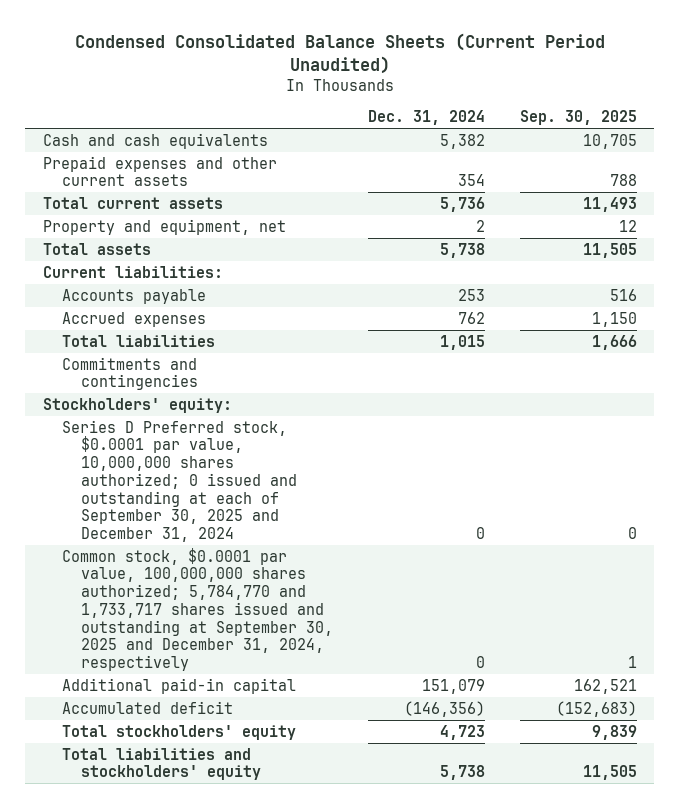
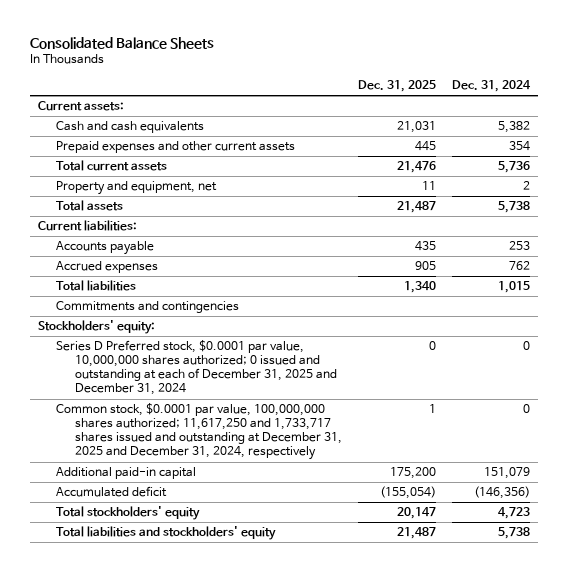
[74,32,605,74] Condensed Consolidated Balance Sheets (Current Period Unaudited) -> [29,36,214,49] Consolidated Balance Sheets
[519,110,637,126] Sep. 30, 2025 -> none
none -> [357,80,436,93] Dec. 31, 2025
none -> [37,101,124,112] Current assets:
[61,419,297,542] Series D Preferred stock, $0.0001 par value, 10,000,000 shares authorized; 0 issued and outstanding at each of September 30, 2025 and December 31, 2024 -> [56,340,337,396] Series D Preferred stock, $0.0001 par value, 10,000,000 shares authorized; 0 issued and outstanding at each of December 31, 2025 and December 31, 2024
[61,547,333,671] Common stock, $0.0001 par value, 100,000,000 shares authorized; 5,784,770 and 1,733,717 shares issued and outstanding at September 30, 2025 and December 31, 2024, respectively -> [56,403,342,461] Common stock, $0.0001 par value, 100,000,000 shares authorized; 11,617,250 and 1,733,717 shares issued and outstanding at December 31, 2025 and December 31, 2024, respectively

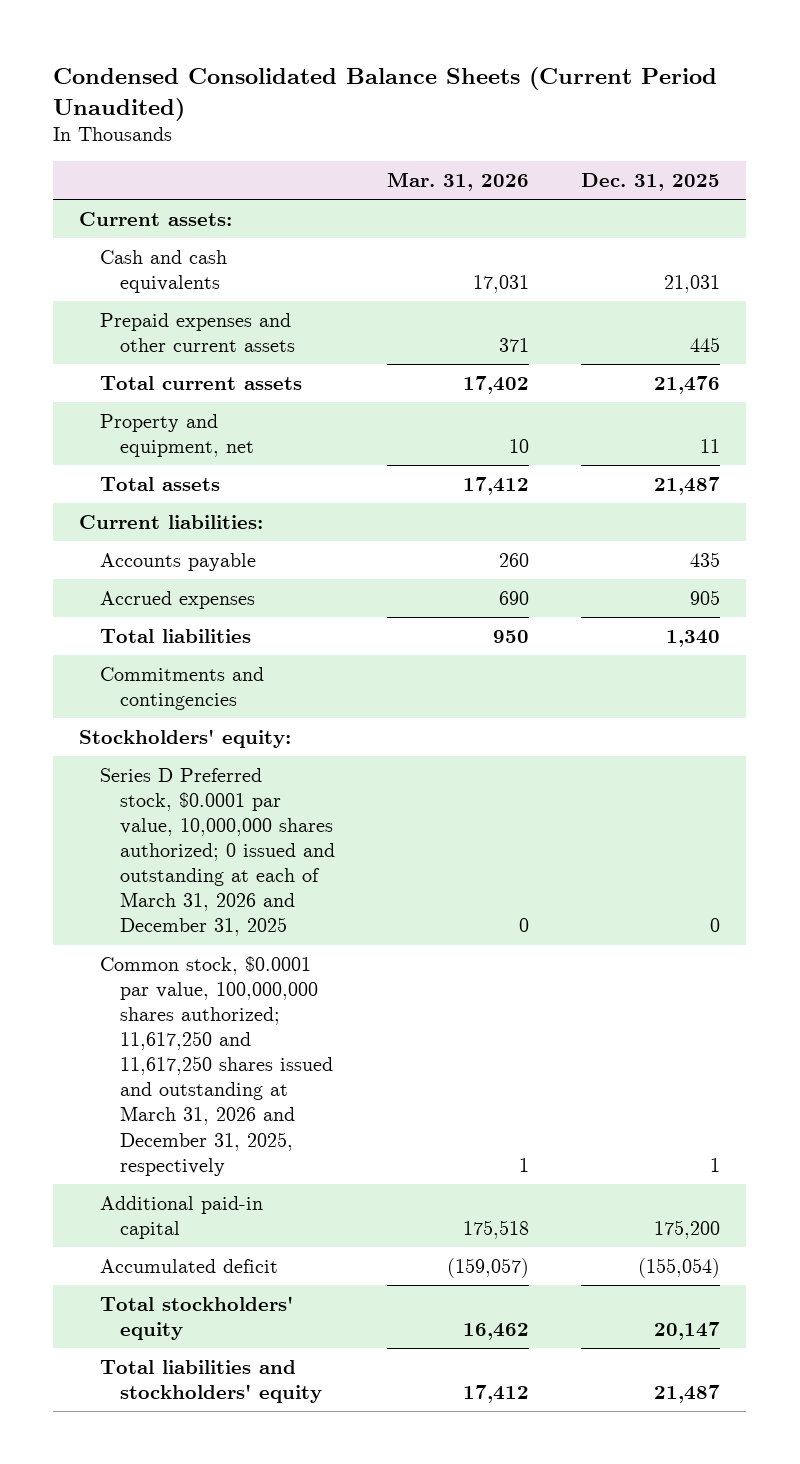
[29,36,214,49] Consolidated Balance Sheets -> [53,67,718,121] Condensed Consolidated Balance Sheets (Current Period Unaudited)
[451,80,531,93] Dec. 31, 2024 -> none
none -> [387,171,530,191] Mar. 31, 2026
[56,340,337,396] Series D Preferred stock, $0.0001 par value, 10,000,000 shares authorized; 0 issued and outstanding at each of December 31, 2025 and December 31, 2024 -> [99,767,336,937] Series D Preferred stock, $0.0001 par value, 10,000,000 shares authorized; 0 issued and outstanding at each of March 31, 2026 and December 31, 2025
[56,403,342,461] Common stock, $0.0001 par value, 100,000,000 shares authorized; 11,617,250 and 1,733,717 shares issued and outstanding at December 31, 2025 and December 31, 2024, respectively -> [99,955,334,1176] Common stock, $0.0001 par value, 100,000,000 shares authorized; 11,617,250 and 11,617,250 shares issued and outstanding at March 31, 2026 and December 31, 2025, respectively

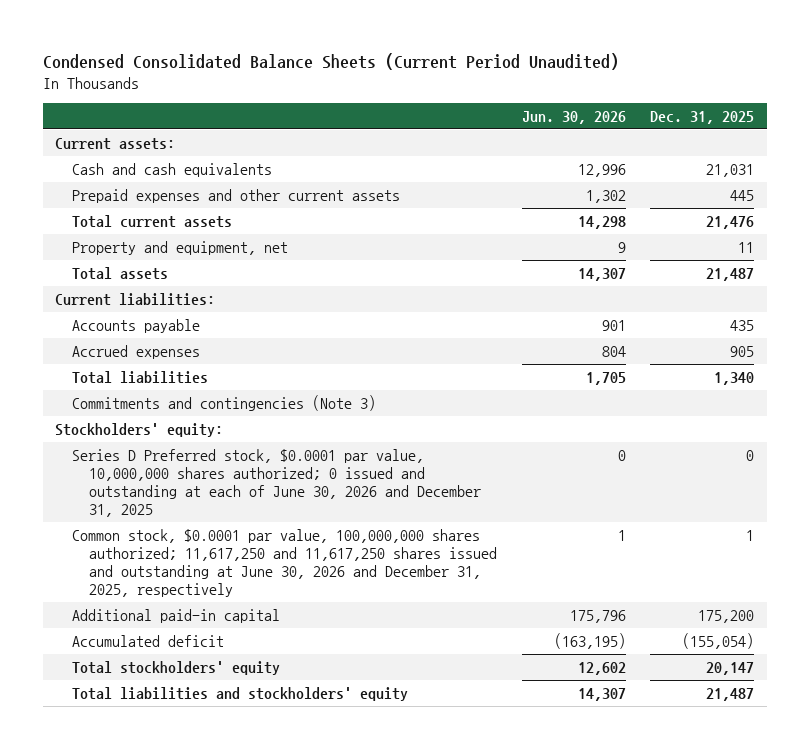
[387,171,530,191] Mar. 31, 2026 -> none
none -> [521,111,626,125] Jun. 30, 2026
[99,666,264,710] Commitments and contingencies -> [71,394,376,411] Commitments and contingencies (Note 3)
[99,767,336,937] Series D Preferred stock, $0.0001 par value, 10,000,000 shares authorized; 0 issued and outstanding at each of March 31, 2026 and December 31, 2025 -> [71,448,481,517] Series D Preferred stock, $0.0001 par value, 10,000,000 shares authorized; 0 issued and outstanding at each of June 30, 2026 and December 31, 2025
[99,955,334,1176] Common stock, $0.0001 par value, 100,000,000 shares authorized; 11,617,250 and 11,617,250 shares issued and outstanding at March 31, 2026 and December 31, 2025, respectively -> [71,528,497,597] Common stock, $0.0001 par value, 100,000,000 shares authorized; 11,617,250 and 11,617,250 shares issued and outstanding at June 30, 2026 and December 31, 2025, respectively

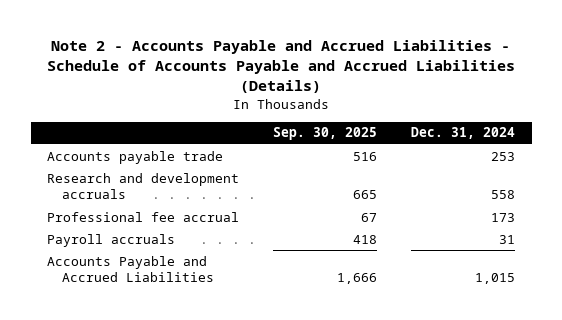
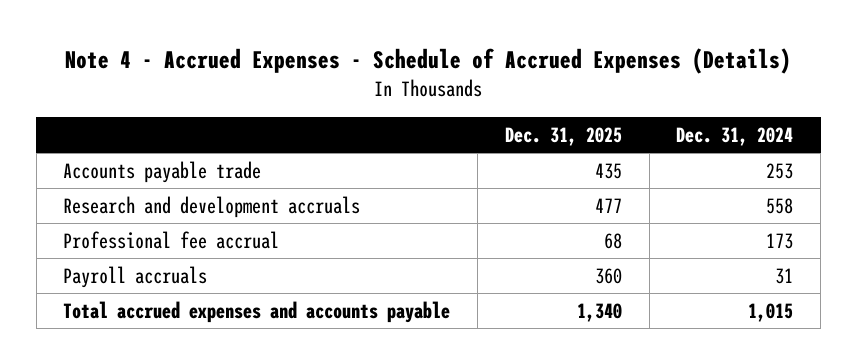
[47,39,516,94] Note 2 - Accounts Payable and Accrued Liabilities - Schedule of Accounts Payable and Accrued Liabilities (Details) -> [65,48,792,75] Note 4 - Accrued Expenses - Schedule of Accrued Expenses (Details)
[273,127,378,141] Sep. 30, 2025 -> none
none -> [504,126,622,146] Dec. 31, 2025
[47,255,214,283] Accounts Payable and Accrued Liabilities -> [63,300,451,323] Total accrued expenses and accounts payable

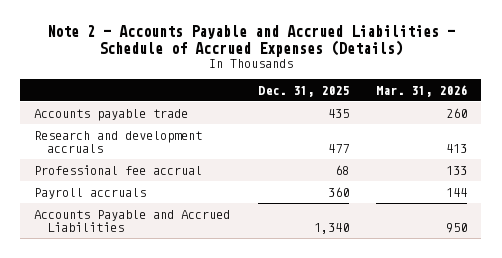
[65,48,792,75] Note 4 - Accrued Expenses - Schedule of Accrued Expenses (Details) -> [46,25,455,57] Note 2 - Accounts Payable and Accrued Liabilities - Schedule of Accrued Expenses (Details)
[676,126,794,146] Dec. 31, 2024 -> none
none -> [376,84,468,97] Mar. 31, 2026
[63,300,451,323] Total accrued expenses and accounts payable -> [34,209,231,233] Accounts Payable and Accrued Liabilities

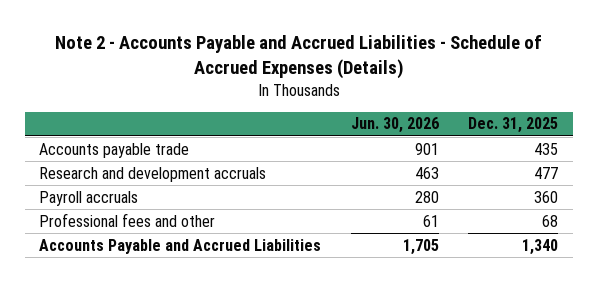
[376,84,468,97] Mar. 31, 2026 -> none
none -> [350,117,439,134] Jun. 30, 2026
[34,164,203,175] Professional fee accrual -> none
none -> [39,212,216,227] Professional fees and other

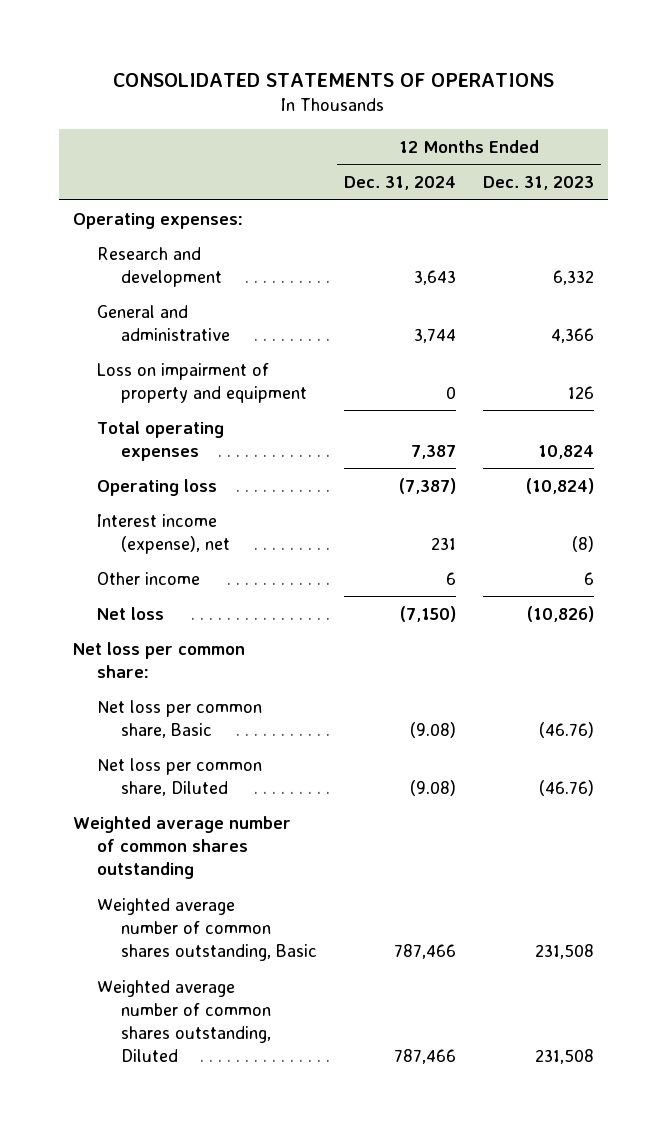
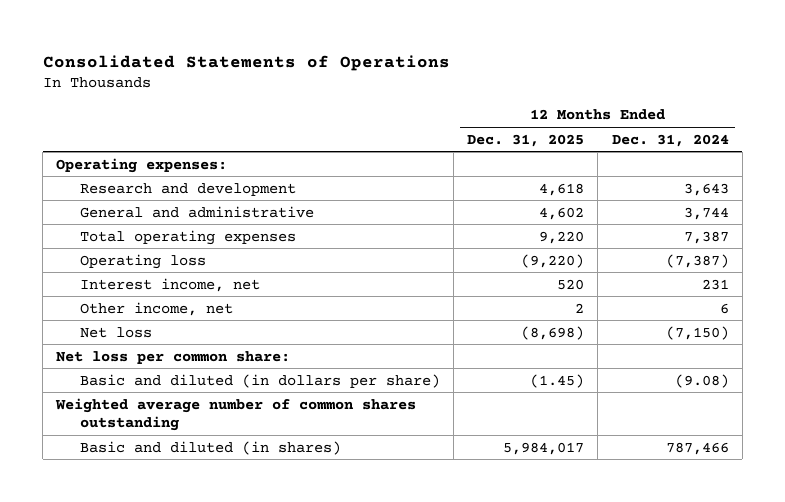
[113,73,555,88] CONSOLIDATED STATEMENTS OF OPERATIONS -> [42,54,450,71] Consolidated Statements of Operations
[482,176,594,191] Dec. 31, 2023 -> none
none -> [467,133,585,147] Dec. 31, 2025
[96,362,307,403] Loss on impairment of property and equipment -> none
[96,513,230,554] Interest income (expense), net -> [79,277,260,292] Interest income, net
[96,571,200,585] Other income -> [79,301,233,316] Other income, net
[96,757,262,796] Net loss per common share, Diluted -> none
[96,699,262,738] Net loss per common share, Basic -> [79,373,440,388] Basic and diluted (in dollars per share)
[96,979,271,1063] Weighted average number of common shares outstanding, Diluted -> none
[96,897,317,961] Weighted average number of common shares outstanding, Basic -> [79,440,341,455] Basic and diluted (in shares)

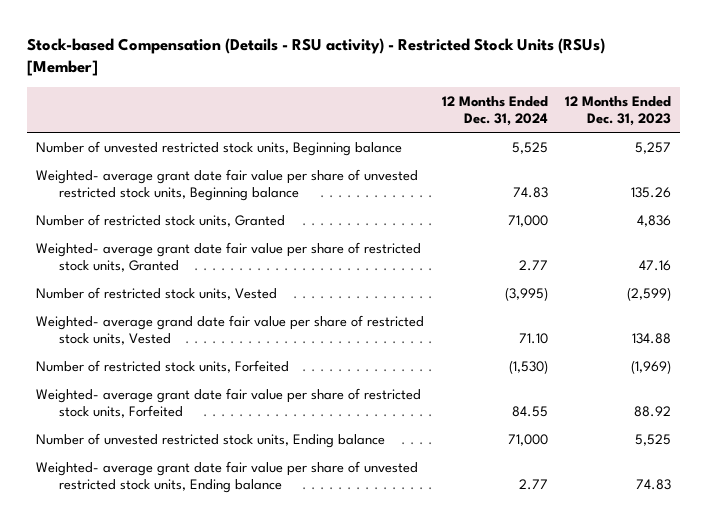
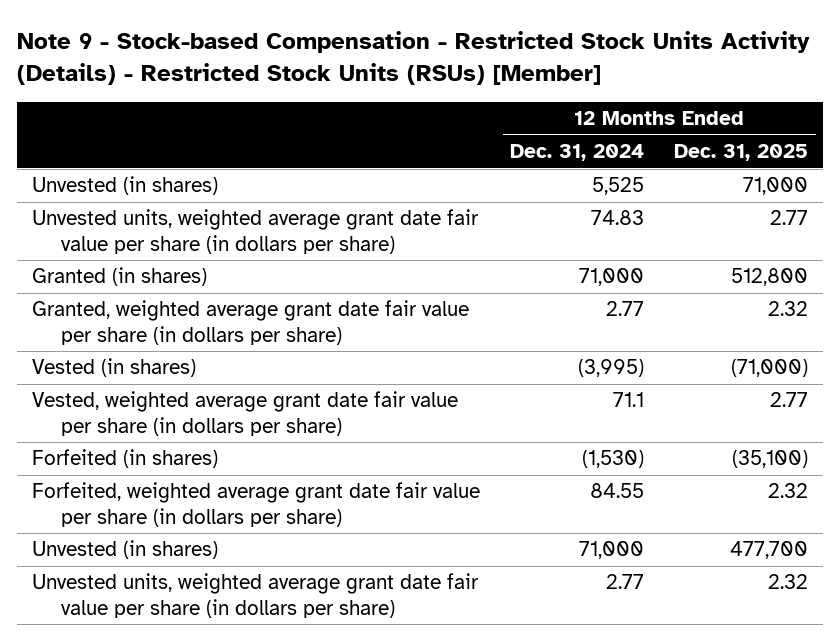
[27,37,606,77] Stock-based Compensation (Details - RSU activity) - Restricted Stock Units (RSUs) [Member] -> [17,31,811,86] Note 9 - Stock-based Compensation - Restricted Stock Units Activity (Details) - Restricted Stock Units (RSUs) [Member]
[565,95,672,126] 12 Months Ended Dec. 31, 2023 -> none
none -> [674,144,809,162] Dec. 31, 2025
[36,140,403,156] Number of unvested restricted stock units, Beginning balance -> [32,176,219,196] Unvested (in shares)
[36,168,419,202] Weighted- average grant date fair value per share of unvested restricted stock units, Beginning balance -> [32,209,480,255] Unvested units, weighted average grant date fair value per share (in dollars per share)
[36,213,286,227] Number of restricted stock units, Granted -> [32,267,208,287] Granted (in shares)
[36,241,422,273] Weighted- average grant date fair value per share of restricted stock units, Granted -> [32,300,470,346] Granted, weighted average grant date fair value per share (in dollars per share)
[36,286,278,300] Number of restricted stock units, Vested -> [32,358,197,378] Vested (in shares)
[36,314,425,346] Weighted- average grand date fair value per share of restricted stock units, Vested -> [32,391,459,437] Vested, weighted average grant date fair value per share (in dollars per share)
[518,333,548,345] 71.10 -> [613,392,645,408] 71.1
[36,359,290,373] Number of restricted stock units, Forfeited -> [32,449,219,469] Forfeited (in shares)
[36,387,422,419] Weighted- average grant date fair value per share of restricted stock units, Forfeited -> [32,482,481,528] Forfeited, weighted average grant date fair value per share (in dollars per share)
[36,432,386,448] Number of unvested restricted stock units, Ending balance -> [32,540,219,560] Unvested (in shares)
[36,460,419,494] Weighted- average grant date fair value per share of unvested restricted stock units, Ending balance -> [32,573,480,619] Unvested units, weighted average grant date fair value per share (in dollars per share)

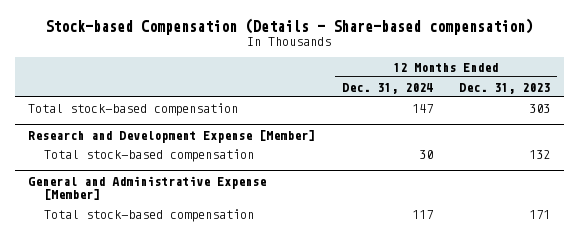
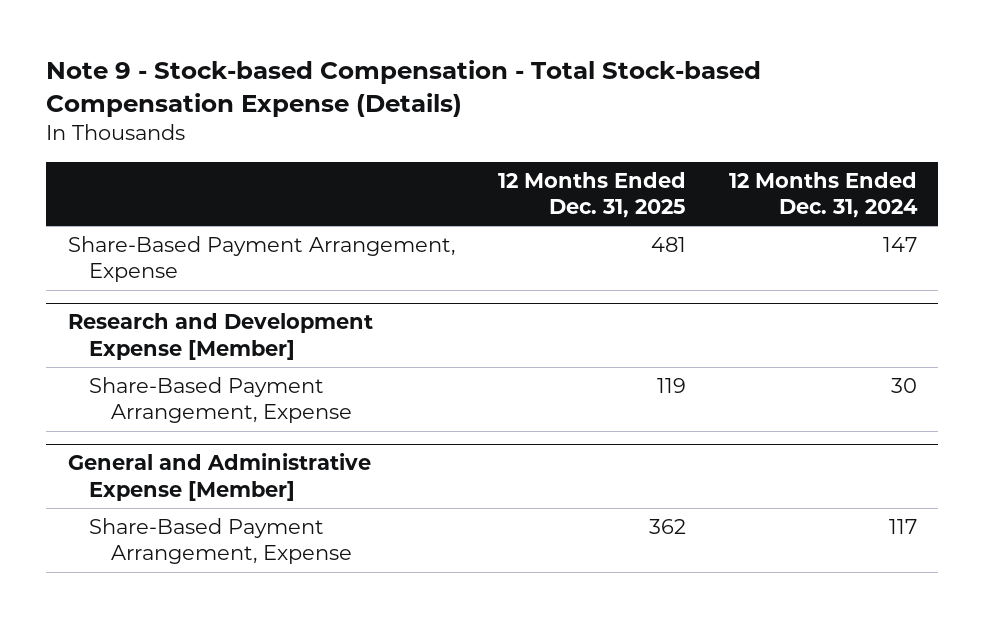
[45,17,534,35] Stock-based Compensation (Details - Share-based compensation) -> [46,60,762,117] Note 9 - Stock-based Compensation - Total Stock-based Compensation Expense (Details)
[459,82,551,94] Dec. 31, 2023 -> none
none -> [497,171,686,218] 12 Months Ended Dec. 31, 2025
[28,102,239,116] Total stock-based compensation -> [67,236,455,283] Share-Based Payment Arrangement, Expense
[43,148,254,162] Total stock-based compensation -> none
none -> [89,377,352,424] Share-Based Payment Arrangement, Expense
[43,208,254,222] Total stock-based compensation -> [89,518,352,565] Share-Based Payment Arrangement, Expense

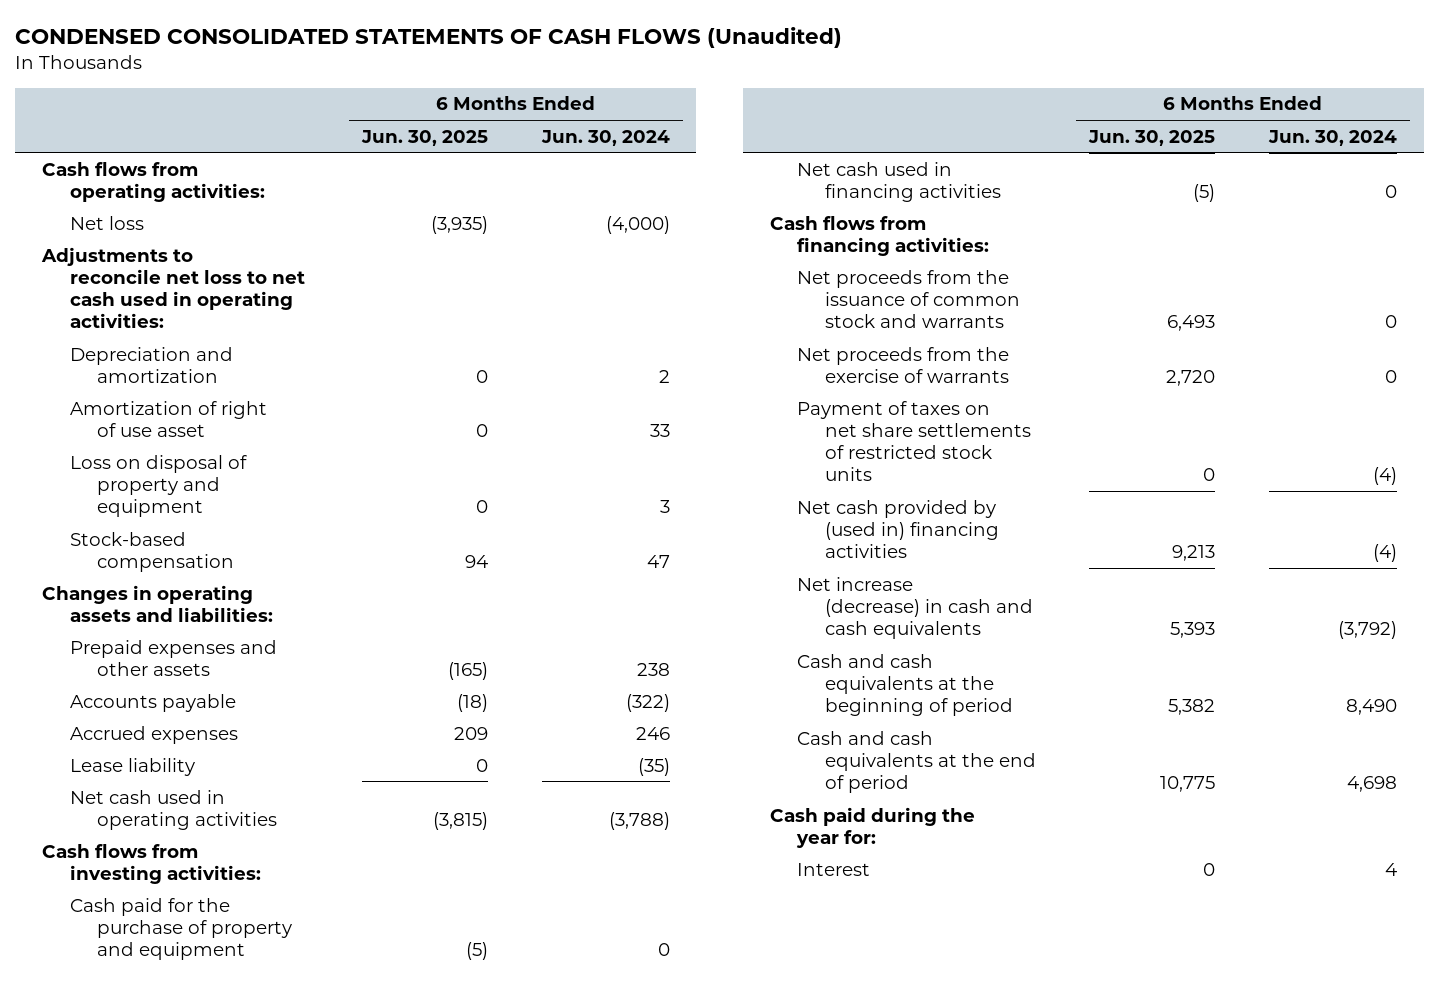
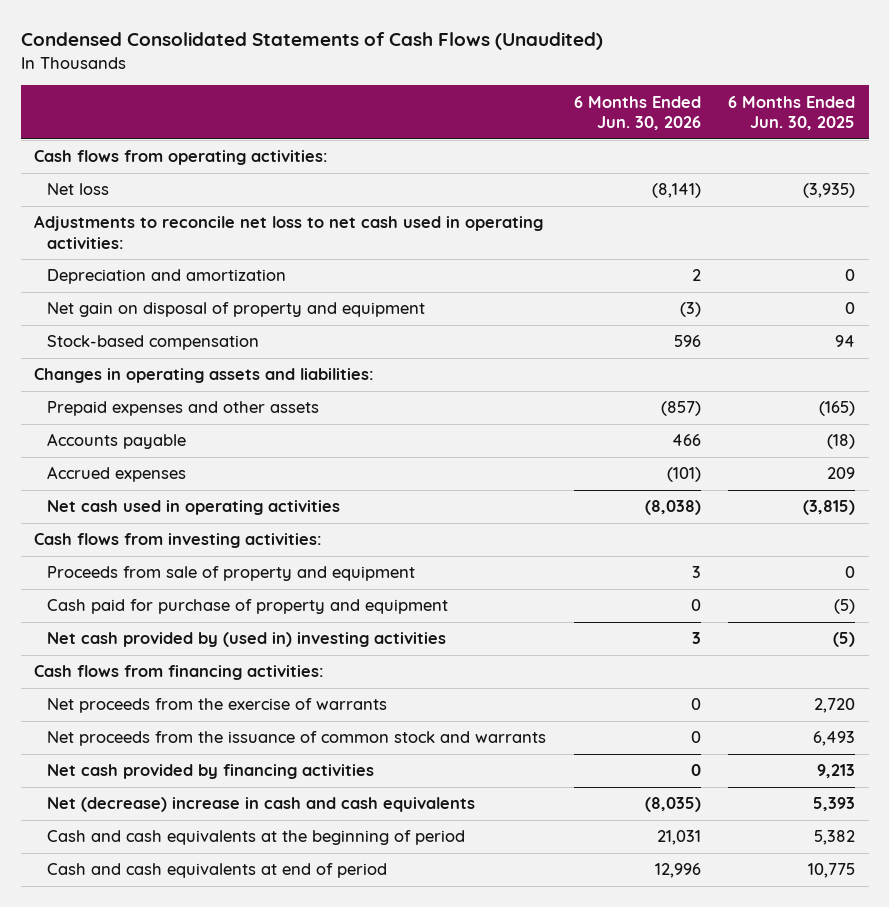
[15,27,843,49] CONDENSED CONSOLIDATED STATEMENTS OF CASH FLOWS (Unaudited) -> [20,32,603,51] Condensed Consolidated Statements of Cash Flows (Unaudited)
[540,129,670,146] Jun. 30, 2024 -> none
none -> [573,95,701,130] 6 Months Ended Jun. 30, 2026
[69,400,267,437] Amortization of right of use asset -> none
[69,454,247,517] Loss on disposal of property and equipment -> [46,302,425,318] Net gain on disposal of property and equipment
[69,757,195,776] Lease liability -> none
none -> [46,566,415,582] Proceeds from sale of property and equipment
[69,897,293,960] Cash paid for the purchase of property and equipment -> [46,599,448,615] Cash paid for purchase of property and equipment
[797,161,1001,202] Net cash used in financing activities -> [46,632,446,648] Net cash provided by (used in) investing activities
[797,400,1031,481] Payment of taxes on net share settlements of restricted stock units -> none
[797,269,1020,328] Net proceeds from the issuance of common stock and warrants -> [46,731,546,747] Net proceeds from the issuance of common stock and warrants
[797,499,999,558] Net cash provided by (used in) financing activities -> [46,764,374,780] Net cash provided by financing activities
[797,576,1033,639] Net increase (decrease) in cash and cash equivalents -> [46,797,475,813] Net (decrease) increase in cash and cash equivalents
[769,806,975,848] Cash paid during the year for: -> none
[797,862,871,876] Interest -> none
[797,730,1036,793] Cash and cash equivalents at the end of period -> [46,863,387,879] Cash and cash equivalents at end of period

